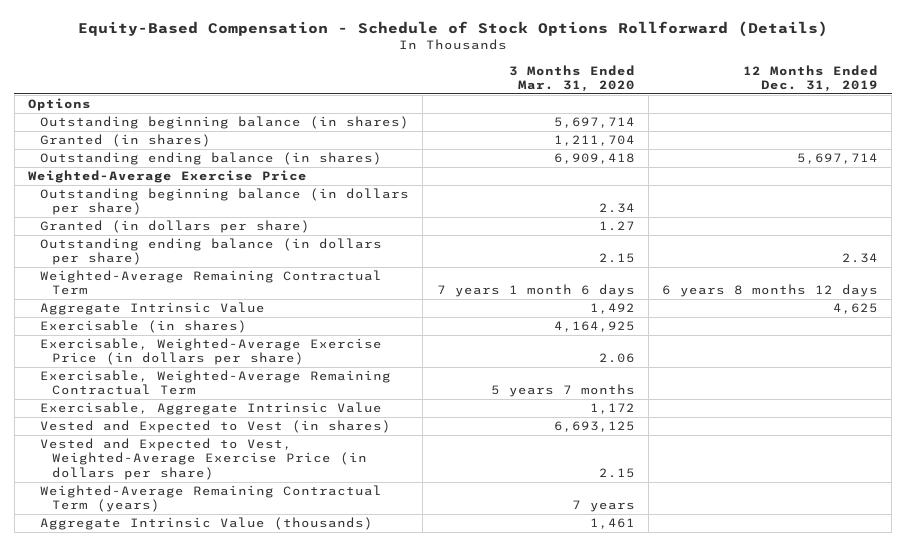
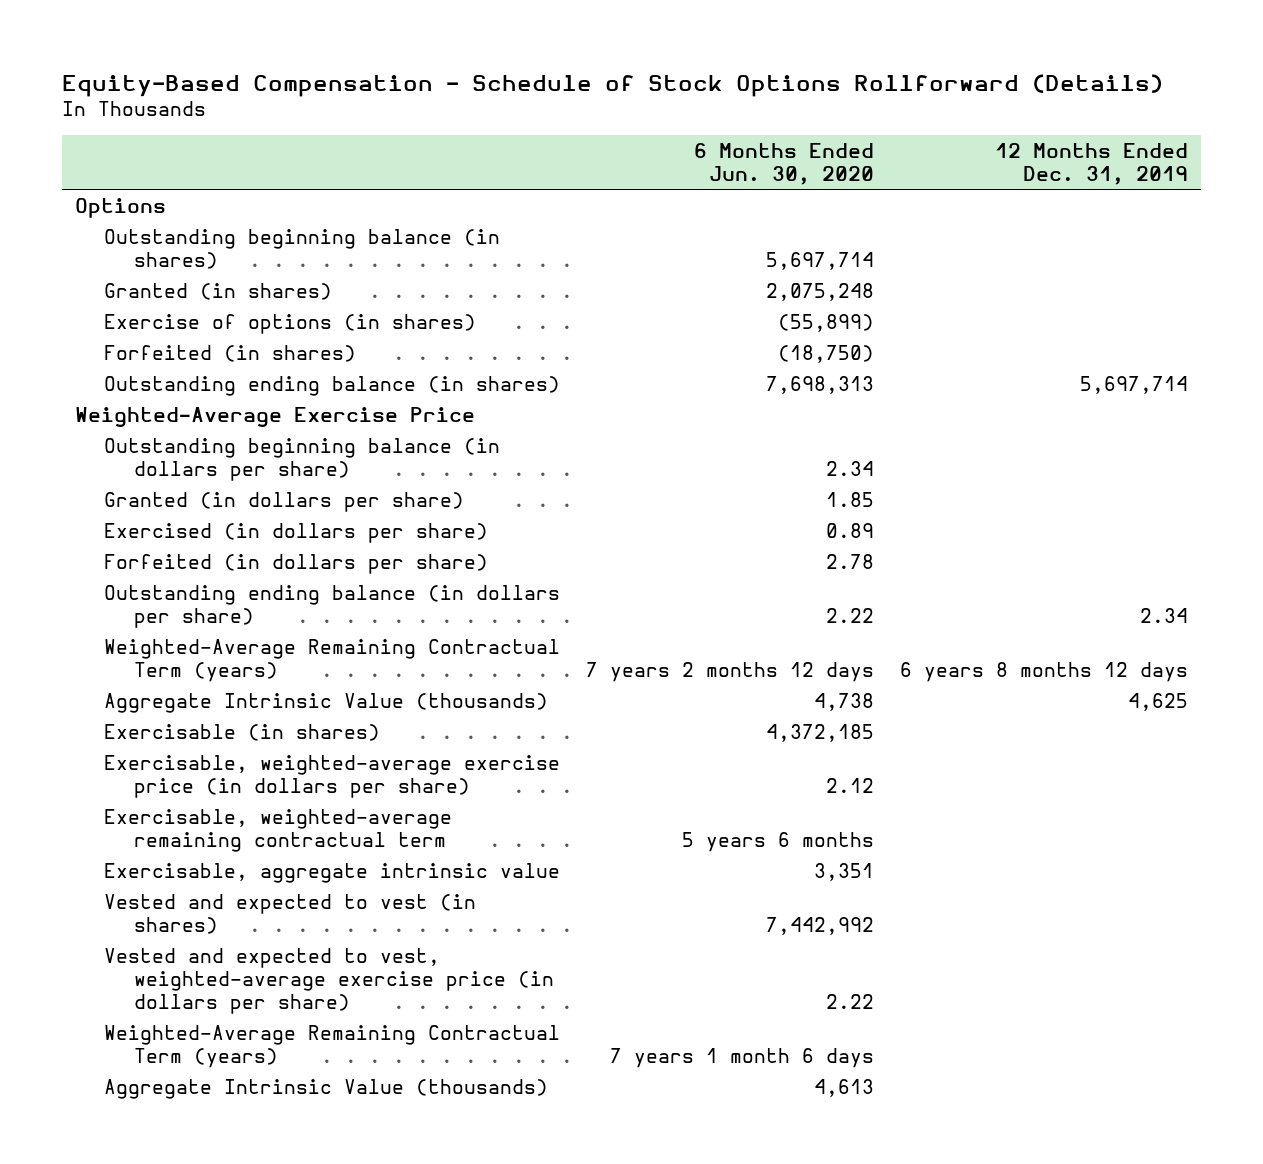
[508,64,635,92] 3 Months Ended Mar. 31, 2020 -> none
none -> [694,142,875,185] 6 Months Ended Jun. 30, 2020
none -> [104,313,477,334] Exercise of options (in shares)
none -> [104,344,357,362] Forfeited (in shares)
none -> [104,522,489,543] Exercised (in dollars per share)
none -> [104,553,489,574] Forfeited (in dollars per share)
[40,270,383,296] Weighted-Average Remaining Contractual Term -> [104,638,561,682] Weighted-Average Remaining Contractual Term (years)
[40,302,266,316] Aggregate Intrinsic Value -> [104,692,549,713] Aggregate Intrinsic Value (thousands)
[40,338,383,366] Exercisable, Weighted-Average Exercise Price (in dollars per share) -> [104,754,561,798] Exercisable, weighted-average exercise price (in dollars per share)
[40,370,392,396] Exercisable, Weighted-Average Remaining Contractual Term -> [104,808,453,852] Exercisable, weighted-average remaining contractual term
[40,402,383,416] Exercisable, Aggregate Intrinsic Value -> [104,862,561,883] Exercisable, aggregate intrinsic value
[40,420,392,434] Vested and Expected to Vest (in shares) -> [104,893,477,934] Vested and expected to vest (in shares)
[40,438,368,480] Vested and Expected to Vest, Weighted-Average Exercise Price (in dollars per share) -> [104,947,554,1014] Vested and expected to vest, weighted-average exercise price (in dollars per share)

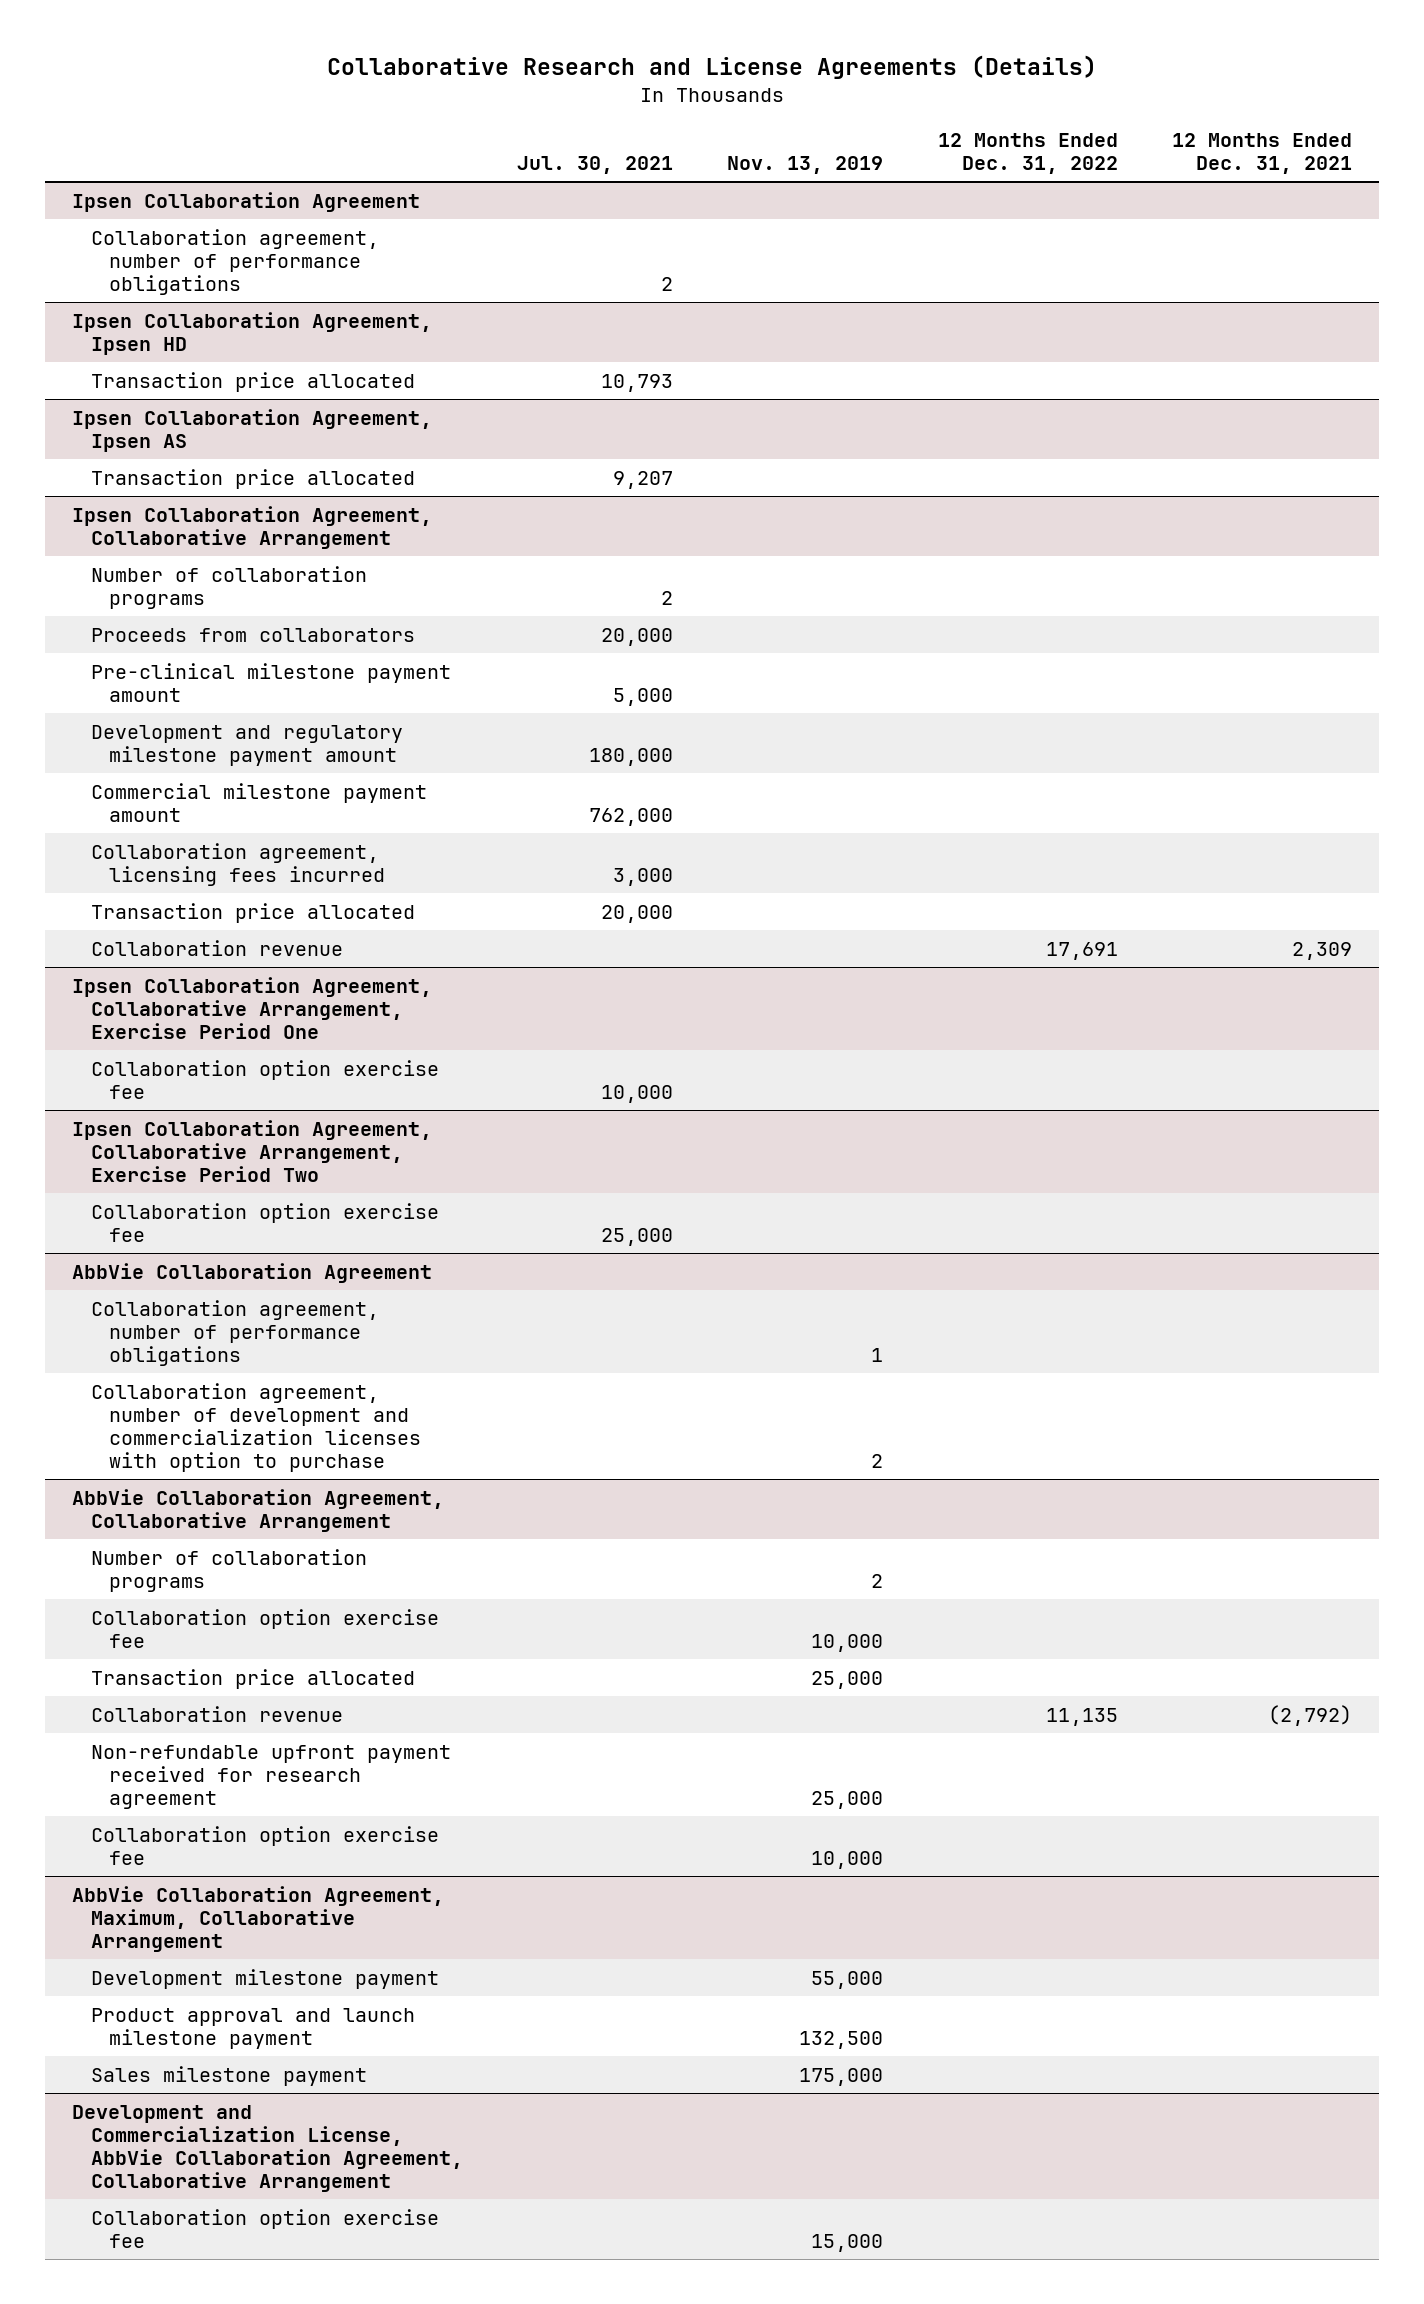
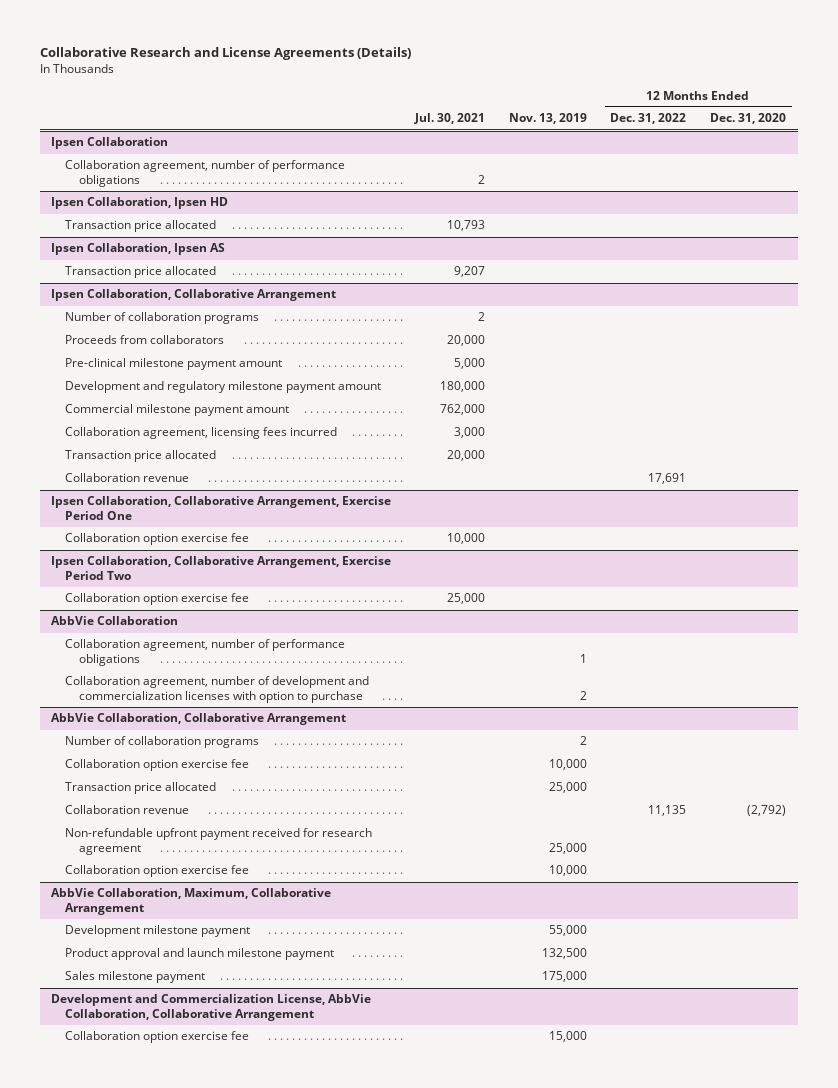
[1172,133,1353,175] 12 Months Ended Dec. 31, 2021 -> none
none -> [710,113,787,125] Dec. 31, 2020
[72,191,421,212] Ipsen Collaboration Agreement -> [51,137,169,150] Ipsen Collaboration
[72,311,433,355] Ipsen Collaboration Agreement, Ipsen HD -> [51,197,229,210] Ipsen Collaboration, Ipsen HD
[72,408,433,452] Ipsen Collaboration Agreement, Ipsen AS -> [51,243,226,256] Ipsen Collaboration, Ipsen AS
[72,505,433,549] Ipsen Collaboration Agreement, Collaborative Arrangement -> [51,289,337,302] Ipsen Collaboration, Collaborative Arrangement
[72,976,433,1039] Ipsen Collaboration Agreement, Collaborative Arrangement, Exercise Period One -> [51,496,392,520] Ipsen Collaboration, Collaborative Arrangement, Exercise Period One
[72,1119,433,1182] Ipsen Collaboration Agreement, Collaborative Arrangement, Exercise Period Two -> [51,556,392,580] Ipsen Collaboration, Collaborative Arrangement, Exercise Period Two
[72,1262,433,1283] AbbVie Collaboration Agreement -> [51,616,179,626] AbbVie Collaboration
[72,1488,445,1532] AbbVie Collaboration Agreement, Collaborative Arrangement -> [51,713,347,726] AbbVie Collaboration, Collaborative Arrangement
[72,1885,445,1952] AbbVie Collaboration Agreement, Maximum, Collaborative Arrangement -> [51,888,332,915] AbbVie Collaboration, Maximum, Collaborative Arrangement
[72,2104,463,2192] Development and Commercialization License, AbbVie Collaboration Agreement, Collaborative Arrangement -> [51,994,372,1021] Development and Commercialization License, AbbVie Collaboration, Collaborative Arrangement

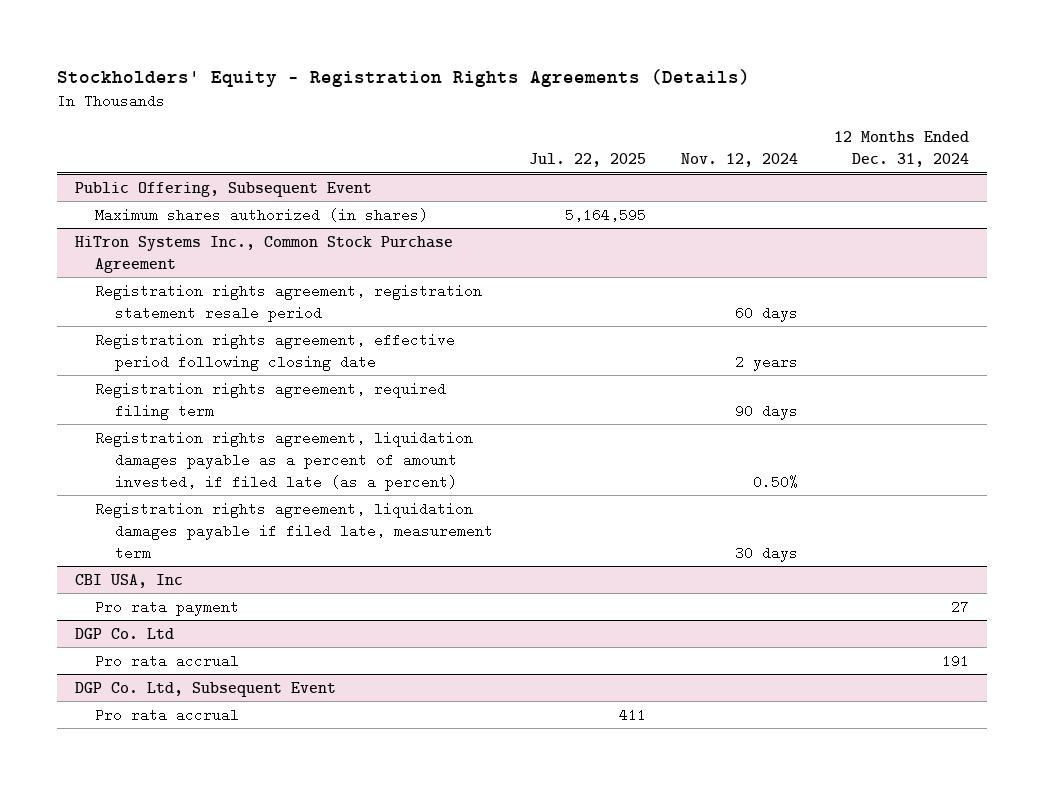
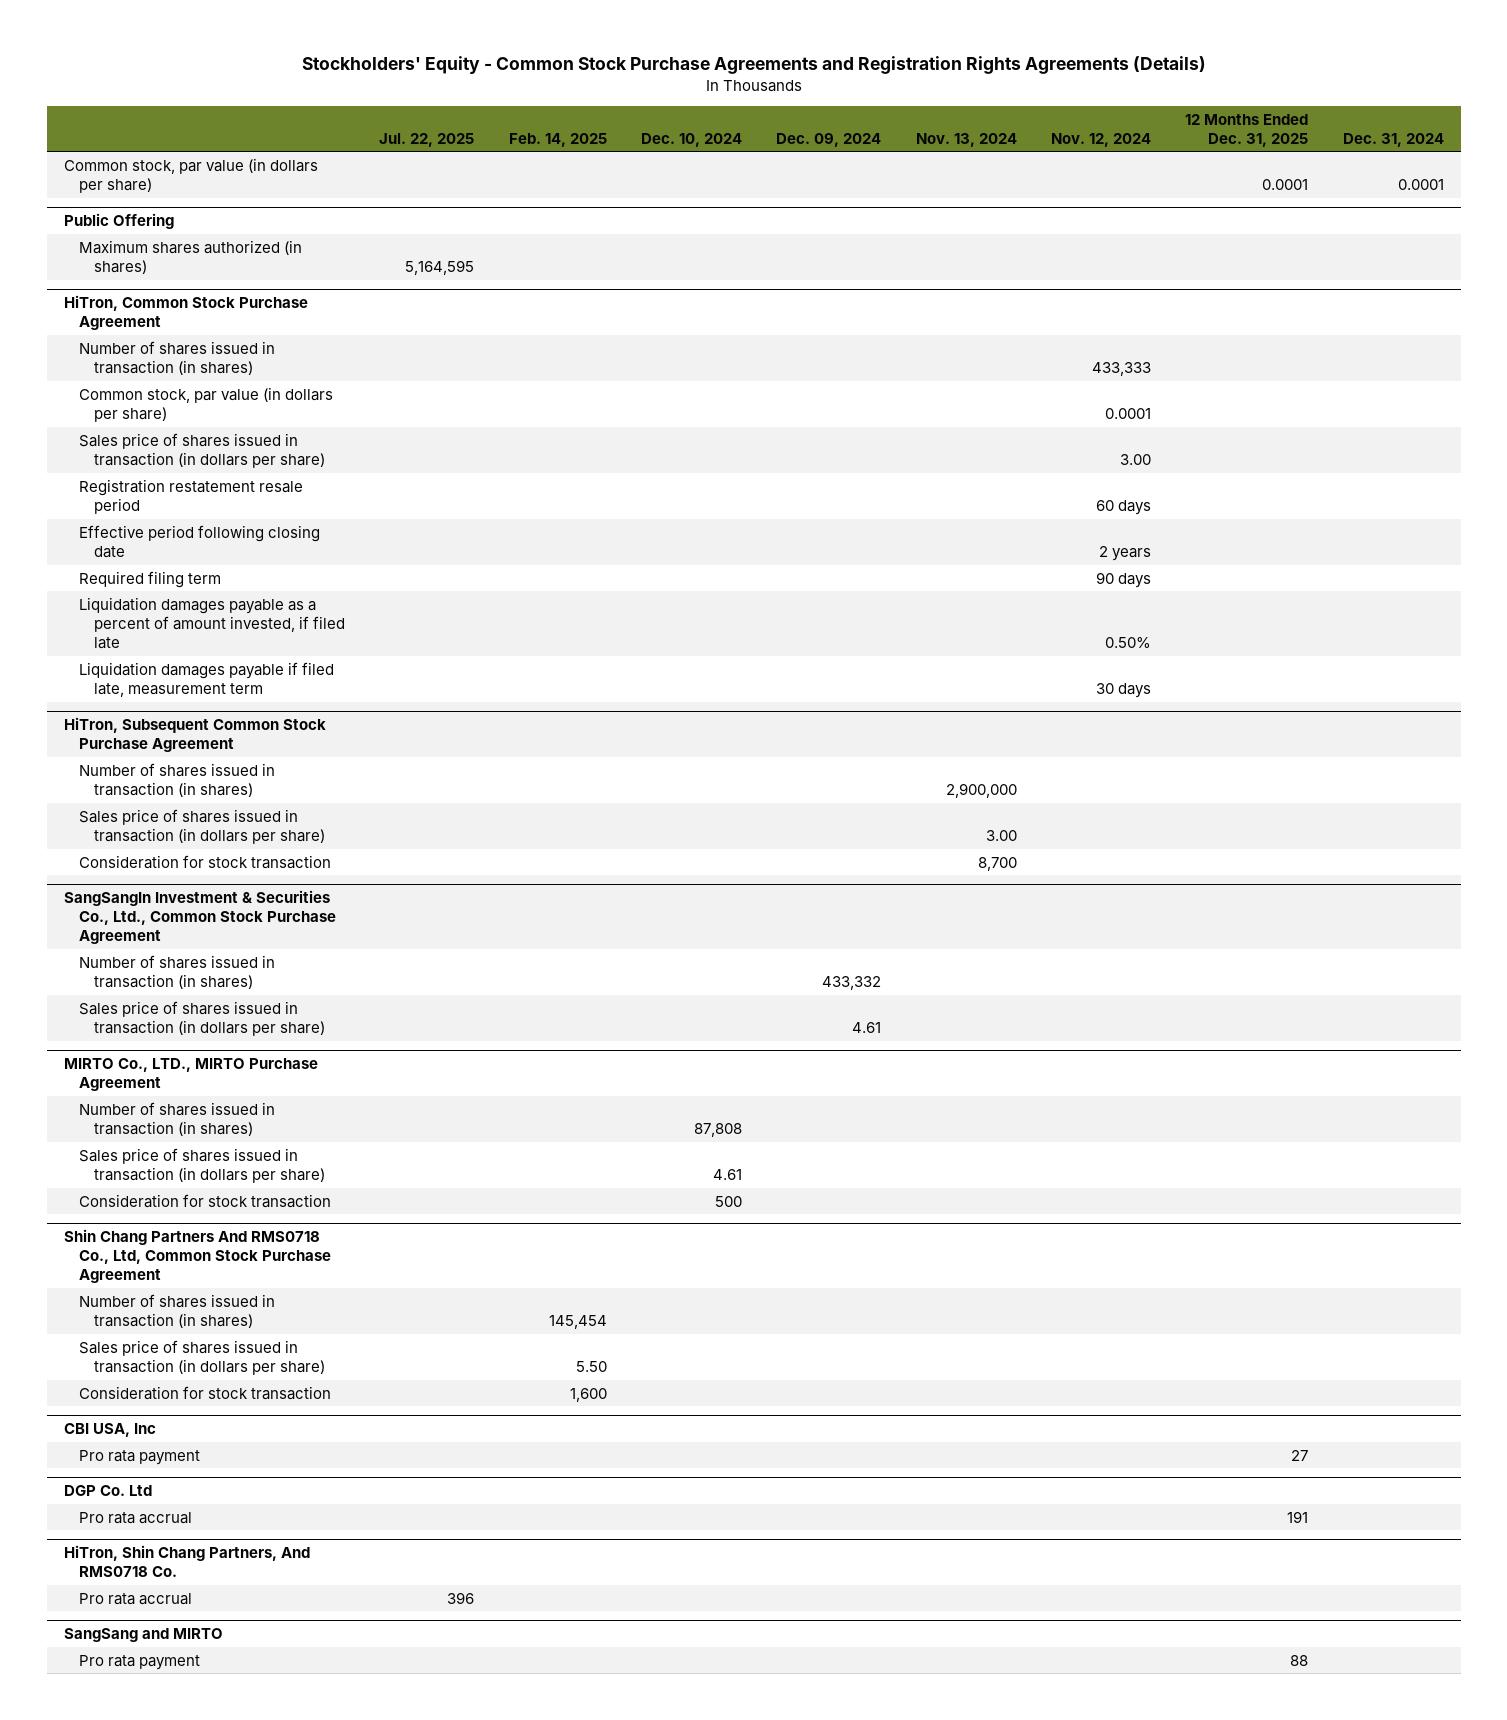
[56,69,750,88] Stockholders' Equity - Registration Rights Agreements (Details) -> [301,56,1206,75] Stockholders' Equity - Common Stock Purchase Agreements and Registration Rights Agreements (Details)
[833,131,969,168] 12 Months Ended Dec. 31, 2024 -> none
none -> [508,132,607,147] Feb. 14, 2025
none -> [641,132,743,147] Dec. 10, 2024
none -> [776,132,882,147] Dec. 09, 2024
none -> [915,132,1017,147] Nov. 13, 2024
none -> [1185,113,1309,147] 12 Months Ended Dec. 31, 2025
none -> [1342,132,1444,147] Dec. 31, 2024
none -> [63,157,318,193] Common stock, par value (in dollars per share)
[74,181,372,197] Public Offering, Subsequent Event -> [63,213,174,230] Public Offering
[74,235,453,273] HiTron Systems Inc., Common Stock Purchase Agreement -> [63,295,308,331] HiTron, Common Stock Purchase Agreement
none -> [78,340,275,375] Number of shares issued in transaction (in shares)
none -> [78,386,333,422] Common stock, par value (in dollars per share)
none -> [78,432,326,468] Sales price of shares issued in transaction (in dollars per share)
[94,283,482,322] Registration rights agreement, registration statement resale period -> [78,478,303,514] Registration restatement resale period
[94,332,455,371] Registration rights agreement, effective period following closing date -> [78,524,320,558] Effective period following closing date
[94,381,446,420] Registration rights agreement, required filing term -> [78,570,221,588] Required filing term
[94,430,473,491] Registration rights agreement, liquidation damages payable as a percent of amount invested, if filed late (as a percent) -> [78,596,346,649] Liquidation damages payable as a percent of amount invested, if filed late
[94,501,494,560] Registration rights agreement, liquidation damages payable if filed late, measurement term -> [78,661,334,697] Liquidation damages payable if filed late, measurement term
none -> [63,717,326,753] HiTron, Subsequent Common Stock Purchase Agreement
none -> [78,762,275,797] Number of shares issued in transaction (in shares)
none -> [78,808,326,844] Sales price of shares issued in transaction (in dollars per share)
none -> [78,854,331,869] Consideration for stock transaction
none -> [63,890,336,945] SangSangIn Investment & Securities Co., Ltd., Common Stock Purchase Agreement
none -> [78,954,275,989] Number of shares issued in transaction (in shares)
none -> [78,1000,326,1036] Sales price of shares issued in transaction (in dollars per share)
none -> [63,1058,318,1092] MIRTO Co., LTD., MIRTO Purchase Agreement
none -> [78,1101,275,1136] Number of shares issued in transaction (in shares)
none -> [78,1147,326,1183] Sales price of shares issued in transaction (in dollars per share)
none -> [78,1193,331,1208] Consideration for stock transaction
none -> [63,1229,331,1284] Shin Chang Partners And RMS0718 Co., Ltd, Common Stock Purchase Agreement
none -> [78,1293,275,1328] Number of shares issued in transaction (in shares)
none -> [78,1339,326,1375] Sales price of shares issued in transaction (in dollars per share)
none -> [78,1385,331,1400] Consideration for stock transaction
[74,681,336,697] DGP Co. Ltd, Subsequent Event -> none
[94,707,239,722] Pro rata accrual -> none
none -> [63,1545,310,1578] HiTron, Shin Chang Partners, And RMS0718 Co.
none -> [78,1592,192,1605] Pro rata accrual
none -> [63,1628,223,1643] SangSang and MIRTO
none -> [78,1654,200,1670] Pro rata payment

